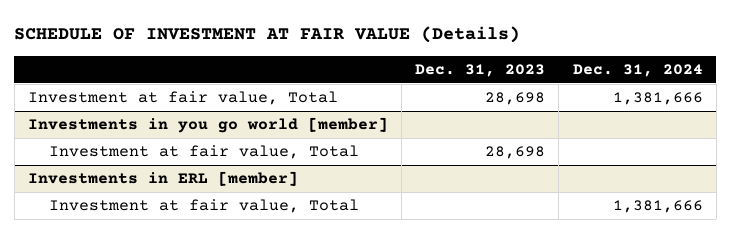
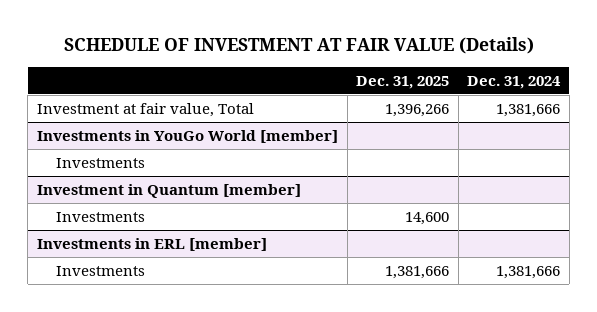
[415,63,546,77] Dec. 31, 2023 -> none
none -> [356,75,450,89] Dec. 31, 2025
[27,117,388,134] Investments in you go world [member] -> [36,130,338,144] Investments in YouGo World [member]
[49,145,360,160] Investment at fair value, Total -> [56,158,146,169] Investments
none -> [36,184,301,199] Investment in Quantum [member]
none -> [56,212,146,223] Investments
[49,199,360,214] Investment at fair value, Total -> [56,266,146,277] Investments

